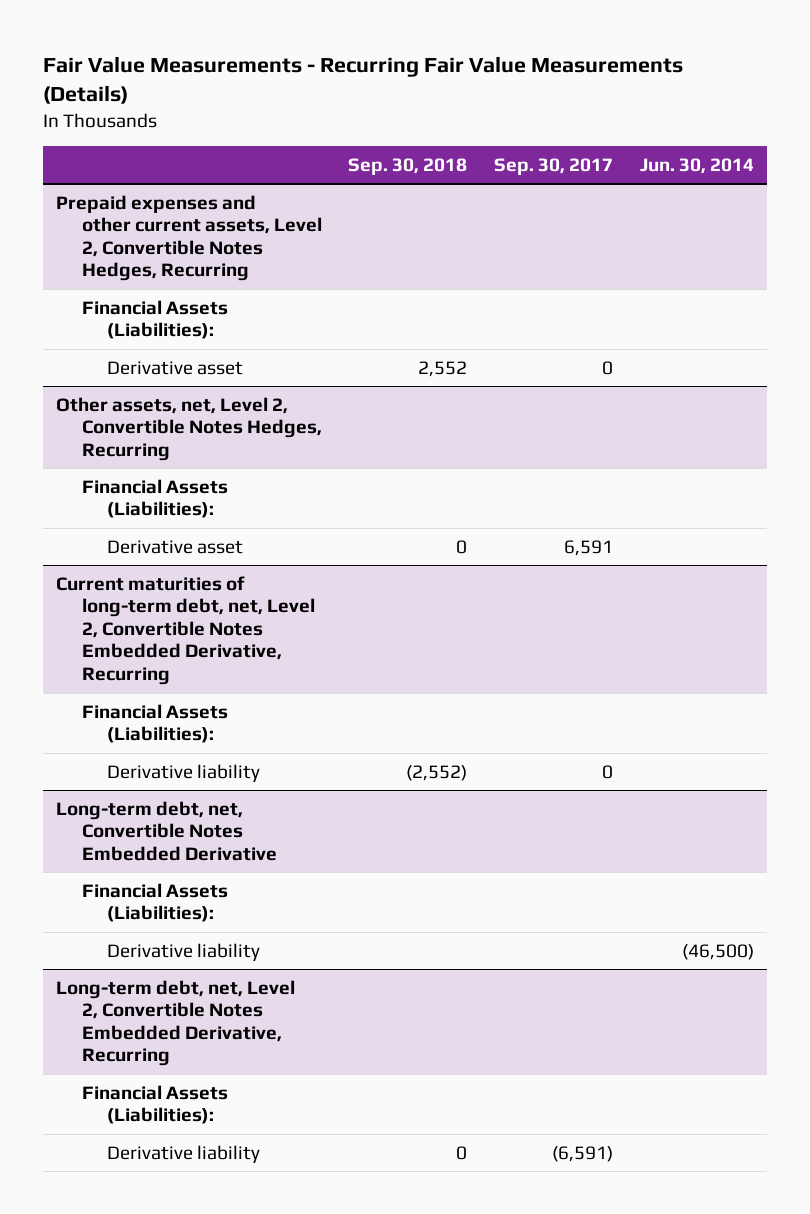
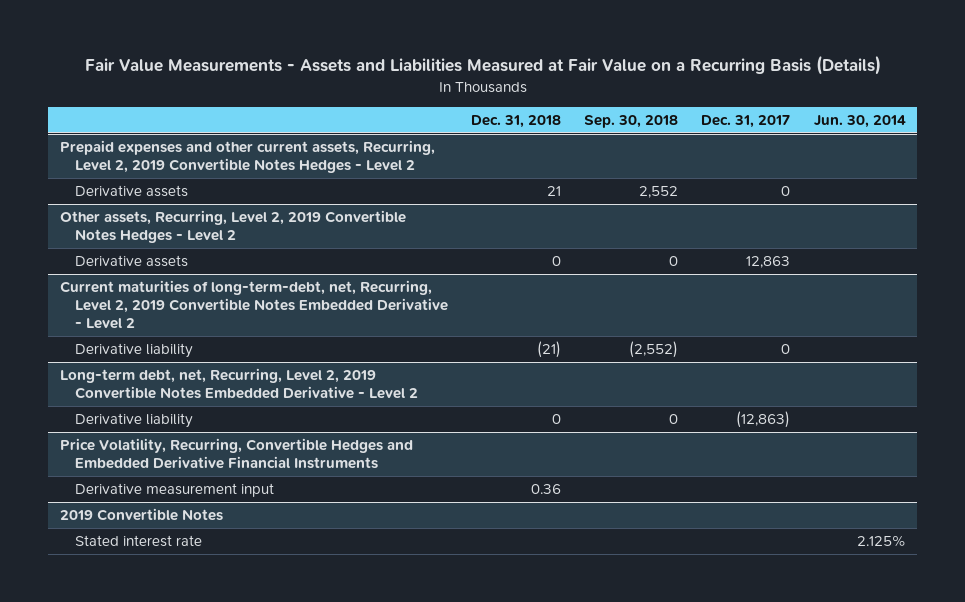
[42,56,683,105] Fair Value Measurements - Recurring Fair Value Measurements (Details) -> [84,55,881,76] Fair Value Measurements - Assets and Liabilities Measured at Fair Value on a Recurring Basis (Details)
[493,157,613,175] Sep. 30, 2017 -> none
none -> [471,114,562,128] Dec. 31, 2018
none -> [701,114,791,128] Dec. 31, 2017
[81,299,228,340] Financial Assets (Liabilities): -> none
[81,478,228,519] Financial Assets (Liabilities): -> none
[81,703,228,744] Financial Assets (Liabilities): -> none
[56,194,322,282] Prepaid expenses and other current assets, Level 2, Convertible Notes Hedges, Recurring -> [59,140,435,173] Prepaid expenses and other current assets, Recurring, Level 2, 2019 Convertible Notes Hedges - Level 2
[106,360,243,375] Derivative asset -> [75,185,189,198] Derivative assets
[56,396,322,461] Other assets, net, Level 2, Convertible Notes Hedges, Recurring -> [59,210,406,243] Other assets, Recurring, Level 2, 2019 Convertible Notes Hedges - Level 2
[106,539,243,554] Derivative asset -> [75,255,189,268] Derivative assets
[56,575,315,685] Current maturities of long-term debt, net, Level 2, Convertible Notes Embedded Derivative, Recurring -> [59,280,449,329] Current maturities of long-term-debt, net, Recurring, Level 2, 2019 Convertible Notes Embedded Derivative - Level 2
[56,800,277,861] Long-term debt, net, Convertible Notes Embedded Derivative -> none
[81,882,228,923] Financial Assets (Liabilities): -> none
[106,942,260,961] Derivative liability -> none
[81,1084,228,1125] Financial Assets (Liabilities): -> none
[56,979,296,1067] Long-term debt, net, Level 2, Convertible Notes Embedded Derivative, Recurring -> [59,368,419,399] Long-term debt, net, Recurring, Level 2, 2019 Convertible Notes Embedded Derivative - Level 2
none -> [59,438,413,469] Price Volatility, Recurring, Convertible Hedges and Embedded Derivative Financial Instruments
none -> [75,483,275,498] Derivative measurement input
none -> [59,508,223,522] 2019 Convertible Notes
none -> [75,535,203,548] Stated interest rate

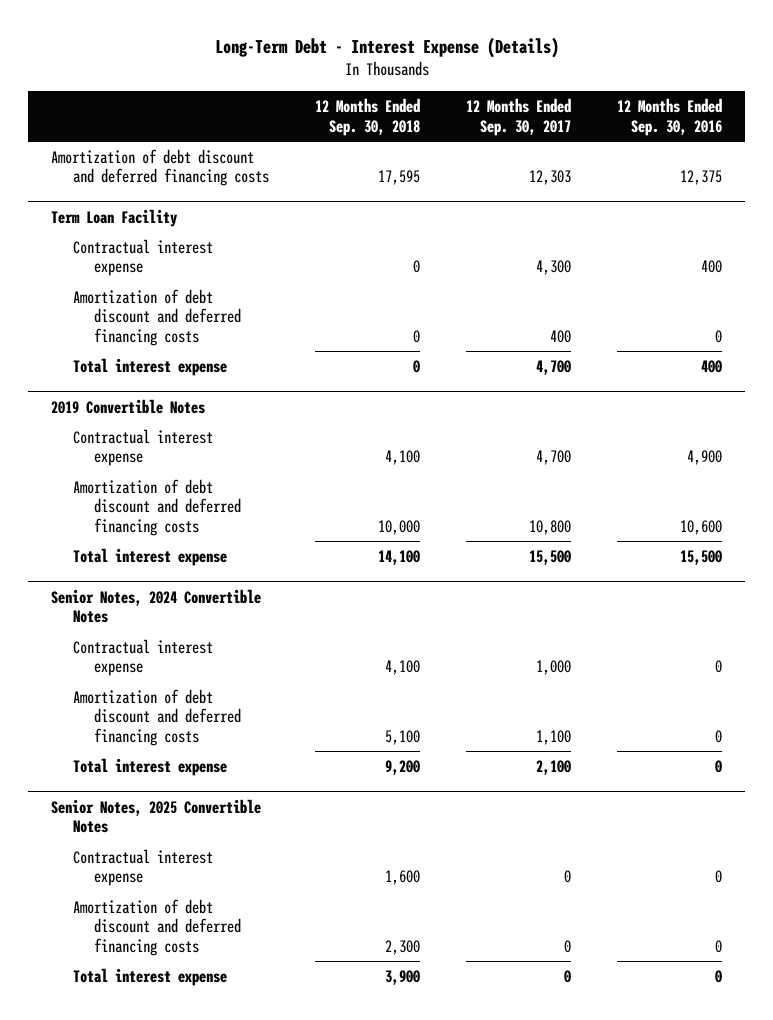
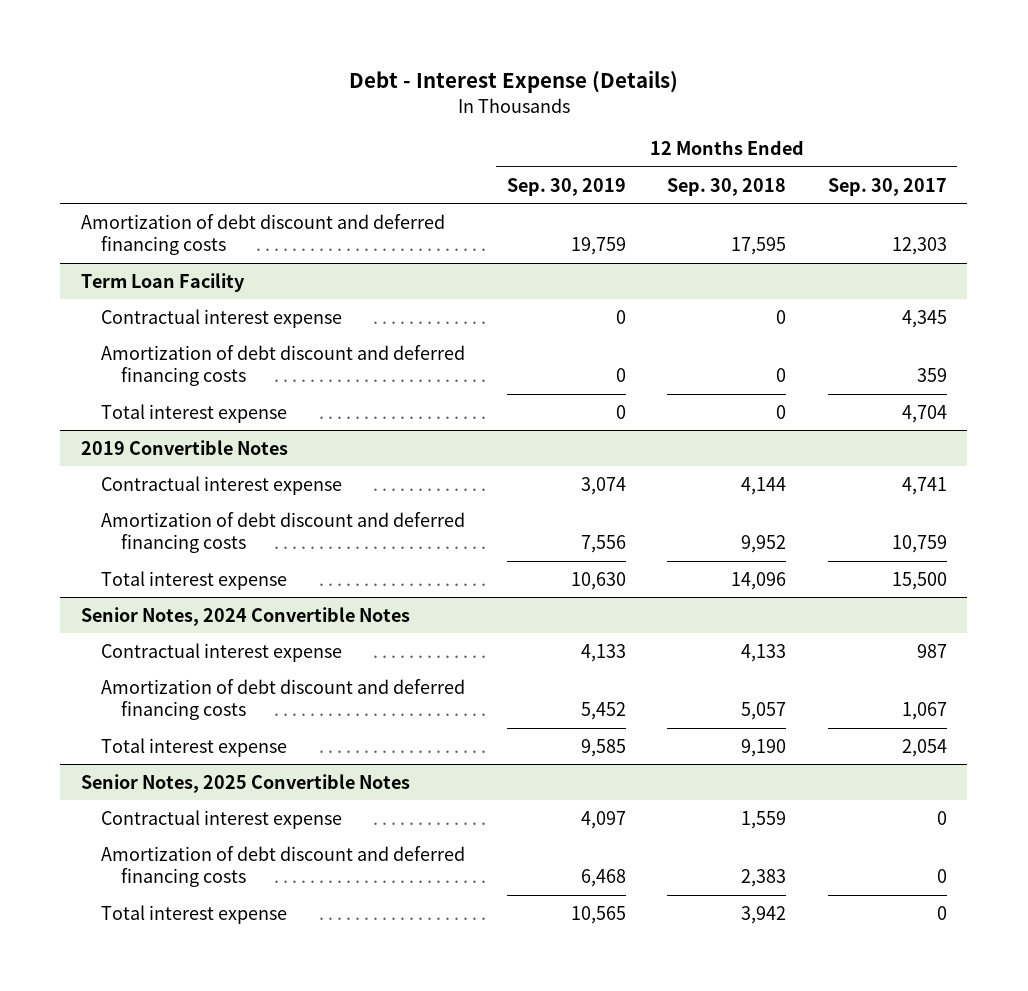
[214,37,559,59] Long-Term Debt - Interest Expense (Details) -> [348,70,678,94] Debt - Interest Expense (Details)
[617,98,723,136] 12 Months Ended Sep. 30, 2016 -> none
none -> [506,177,626,196] Sep. 30, 2019
[535,260,571,276] 4,300 -> [901,309,947,328] 4,345
[549,329,571,343] 400 -> [916,368,947,383] 359
[535,359,571,375] 4,700 -> [901,404,947,423] 4,704
[384,450,420,466] 4,100 -> [741,476,787,495] 4,144
[535,450,571,466] 4,700 -> [901,476,947,495] 4,741
[377,519,420,535] 10,000 -> [741,535,787,554] 9,952
[528,519,571,535] 10,800 -> [891,535,947,554] 10,759
[377,549,420,565] 14,100 -> [731,571,787,590] 14,096
[384,660,420,676] 4,100 -> [741,643,787,662] 4,133
[535,660,571,676] 1,000 -> [916,643,947,658] 987
[384,729,420,745] 5,100 -> [741,702,787,721] 5,057
[535,729,571,745] 1,100 -> [901,702,947,721] 1,067
[384,759,420,775] 9,200 -> [741,738,787,757] 9,190
[535,759,571,775] 2,100 -> [901,738,947,757] 2,054
[384,870,420,886] 1,600 -> [741,810,787,829] 1,559
[384,939,420,955] 2,300 -> [741,869,787,888] 2,383
[384,969,420,985] 3,900 -> [741,905,787,924] 3,942

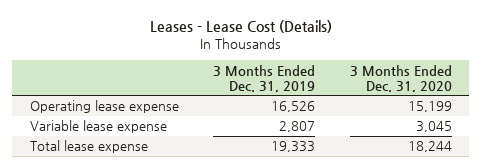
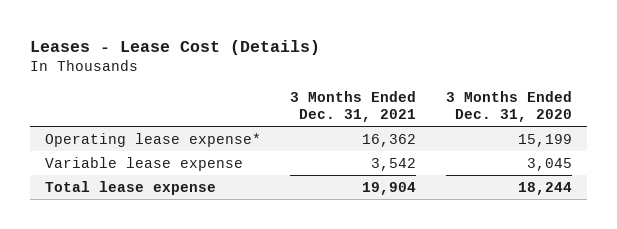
[213,64,316,92] 3 Months Ended Dec. 31, 2019 -> none
none -> [290,91,417,122] 3 Months Ended Dec. 31, 2021
[29,100,179,114] Operating lease expense -> [44,132,261,147] Operating lease expense*

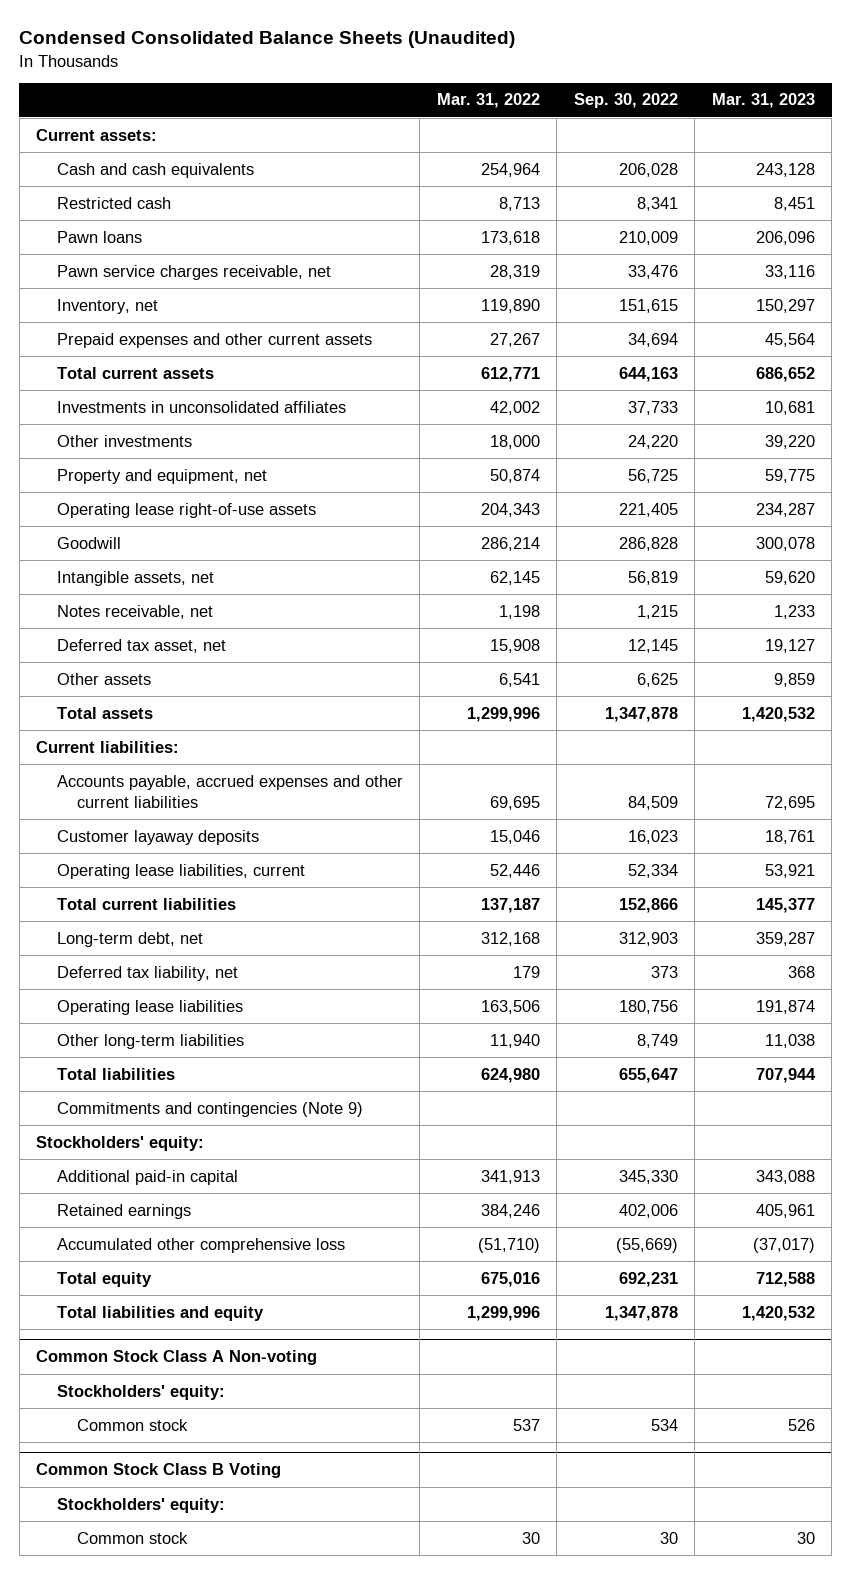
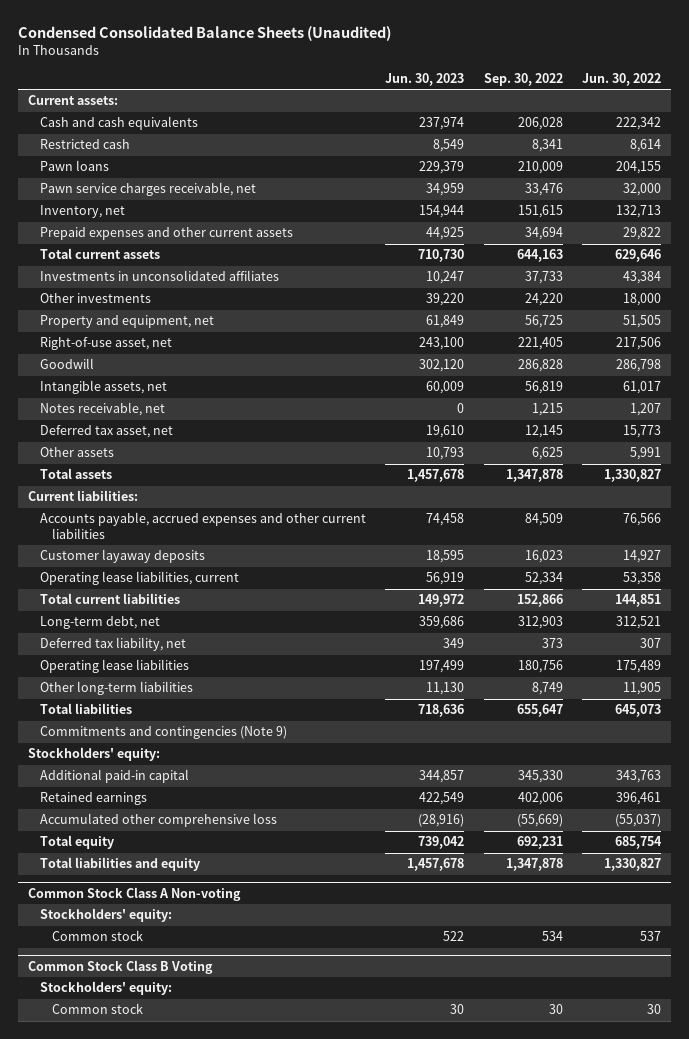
[436,93,540,109] Mar. 31, 2022 -> none
[711,93,815,109] Mar. 31, 2023 -> none
none -> [385,73,465,87] Jun. 30, 2023
none -> [582,73,662,87] Jun. 30, 2022
[56,502,316,518] Operating lease right-of-use assets -> [39,337,172,351] Right-of-use asset, net

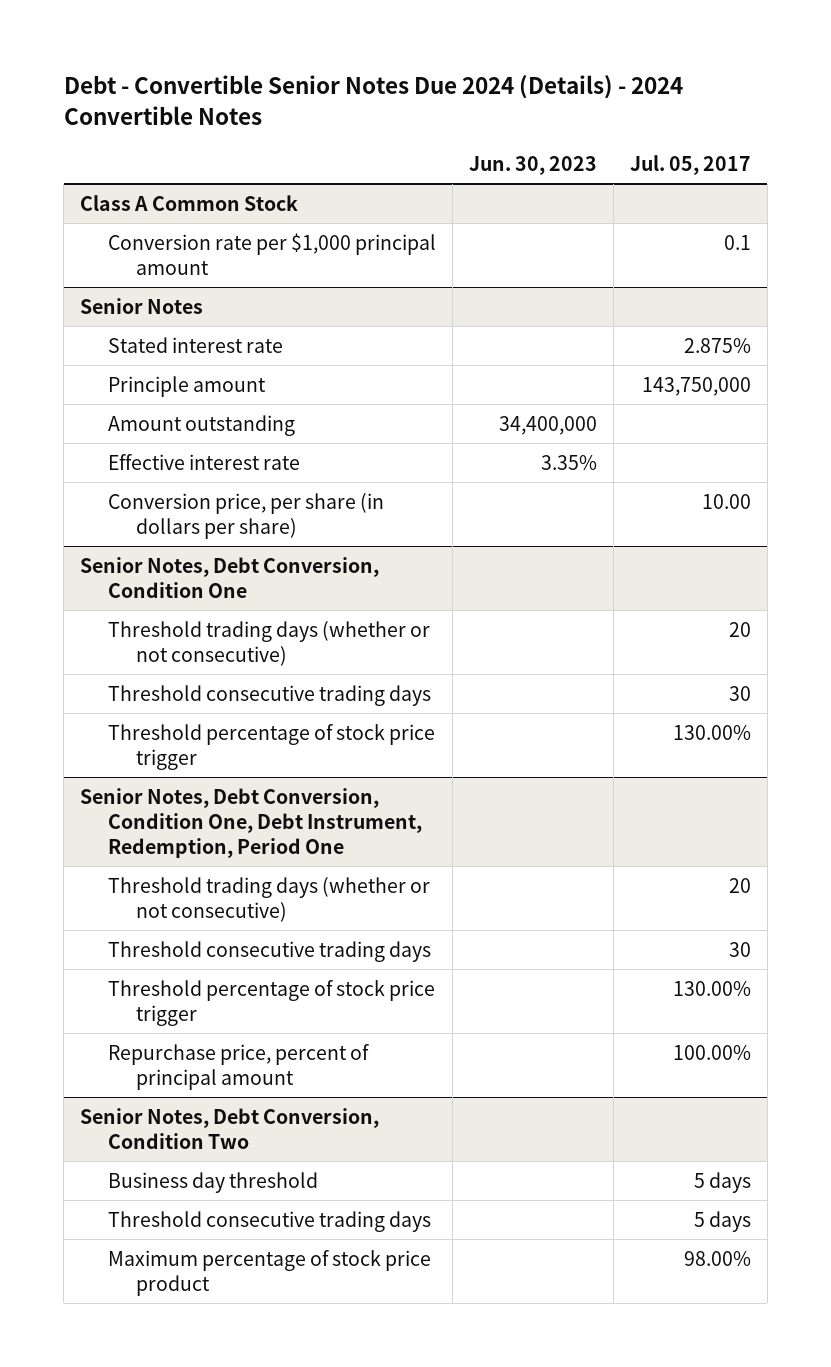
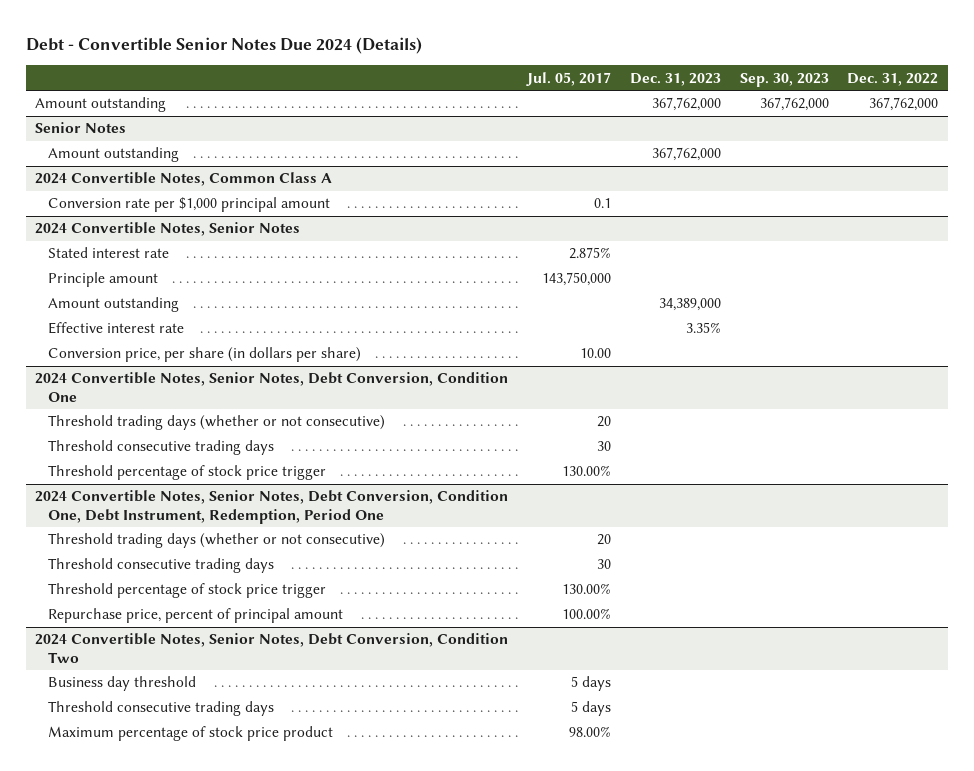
[63,75,683,125] Debt - Convertible Senior Notes Due 2024 (Details) - 2024 Convertible Notes -> [26,36,423,54] Debt - Convertible Senior Notes Due 2024 (Details)
[468,155,597,175] Jun. 30, 2023 -> none
none -> [629,72,721,86] Dec. 31, 2023
none -> [739,72,829,87] Sep. 30, 2023
none -> [847,72,939,86] Dec. 31, 2022
[80,194,299,211] Class A Common Stock -> none
[108,232,437,275] Conversion rate per $1,000 principal amount -> none
none -> [35,97,167,113] Amount outstanding
none -> [47,147,179,163] Amount outstanding
none -> [35,172,333,187] 2024 Convertible Notes, Common Class A
none -> [47,197,330,213] Conversion rate per $1,000 principal amount
none -> [35,222,301,237] 2024 Convertible Notes, Senior Notes
[80,556,380,598] Senior Notes, Debt Conversion, Condition One -> [35,372,509,402] 2024 Convertible Notes, Senior Notes, Debt Conversion, Condition One
[80,787,423,859] Senior Notes, Debt Conversion, Condition One, Debt Instrument, Redemption, Period One -> [35,490,509,524] 2024 Convertible Notes, Senior Notes, Debt Conversion, Condition One, Debt Instrument, Redemption, Period One
[80,1107,380,1149] Senior Notes, Debt Conversion, Condition Two -> [35,633,509,663] 2024 Convertible Notes, Senior Notes, Debt Conversion, Condition Two

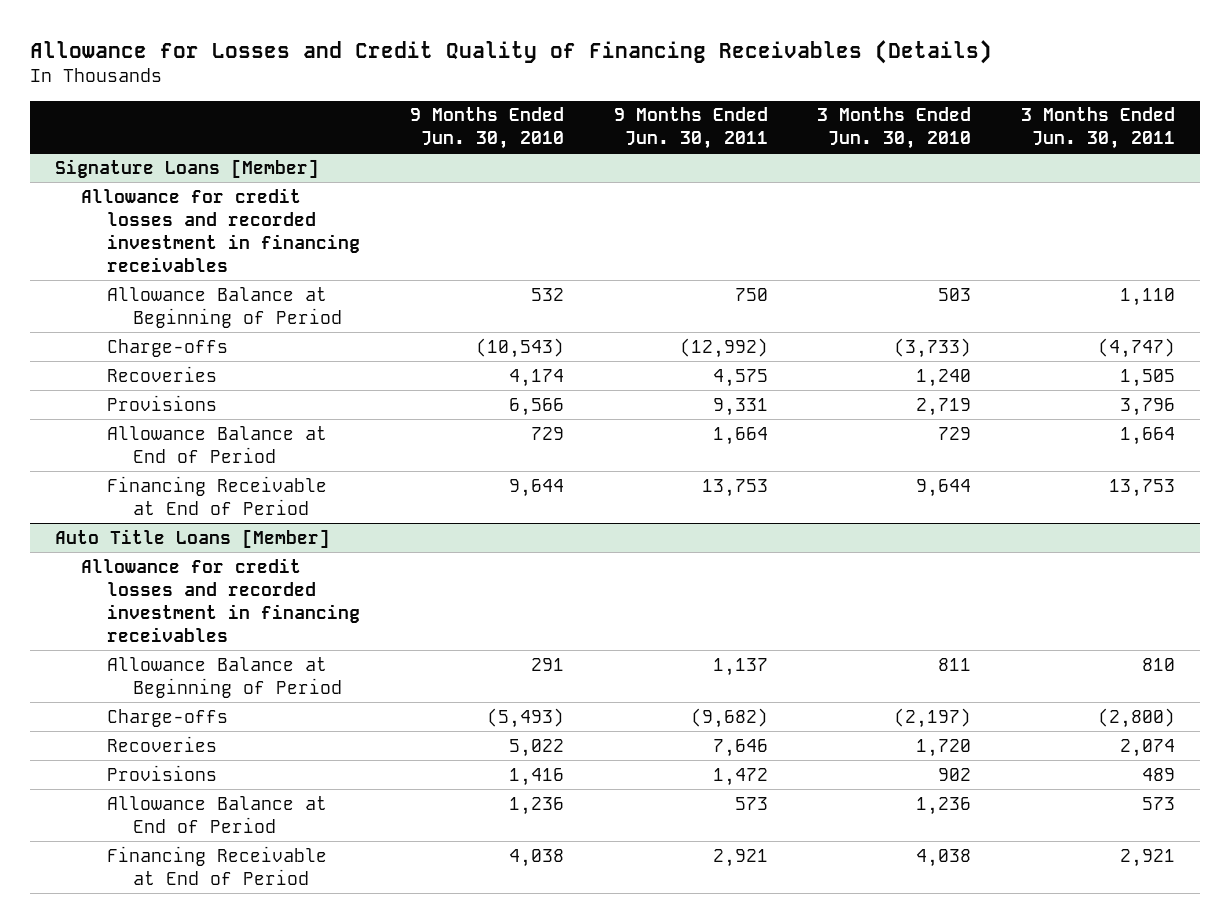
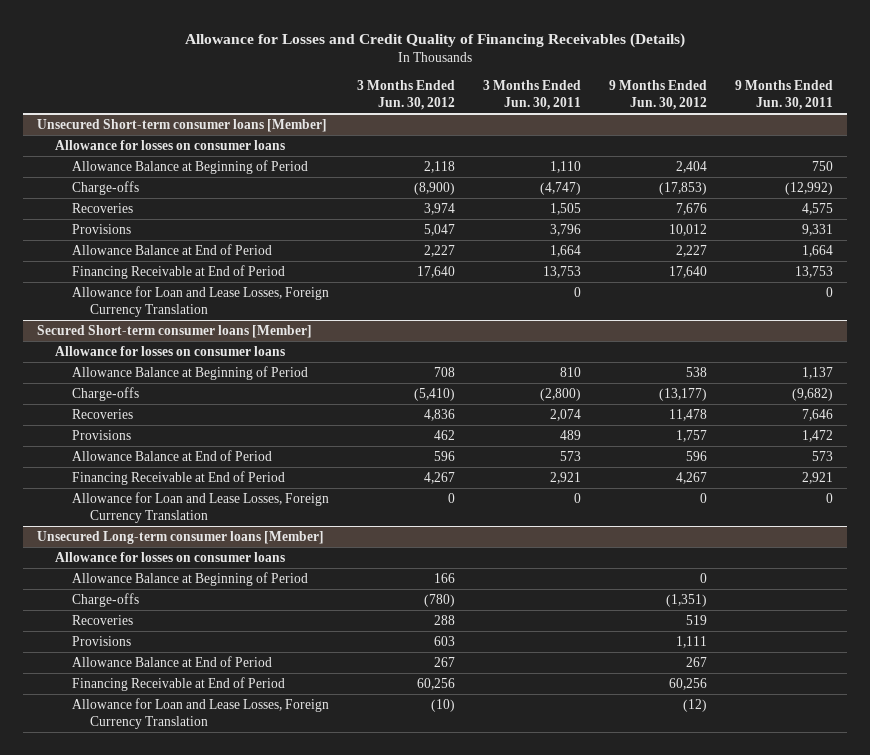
[409,107,564,150] 9 Months Ended Jun. 30, 2010 -> none
[817,107,972,150] 3 Months Ended Jun. 30, 2010 -> none
none -> [357,80,456,111] 3 Months Ended Jun. 30, 2012
none -> [608,80,707,111] 9 Months Ended Jun. 30, 2012
[54,158,319,178] Signature Loans [Member] -> none
none -> [36,118,327,132] Unsecured Short-term consumer loans [Member]
[80,187,360,273] Allowance for credit losses and recorded investment in financing receivables -> [54,139,285,150] Allowance for losses on consumer loans
[54,528,330,548] Auto Title Loans [Member] -> none
none -> [72,285,330,317] Allowance for Loan and Lease Losses, Foreign Currency Translation
none -> [36,324,312,338] Secured Short-term consumer loans [Member]
[80,557,360,643] Allowance for credit losses and recorded investment in financing receivables -> [54,345,285,356] Allowance for losses on consumer loans
none -> [72,491,330,523] Allowance for Loan and Lease Losses, Foreign Currency Translation
none -> [36,530,324,544] Unsecured Long-term consumer loans [Member]
none -> [54,551,285,562] Allowance for losses on consumer loans
none -> [72,571,309,586] Allowance Balance at Beginning of Period
none -> [72,592,140,607] Charge-offs
none -> [72,614,134,625] Recoveries
none -> [72,635,132,646] Provisions
none -> [72,655,273,667] Allowance Balance at End of Period
none -> [72,676,286,691] Financing Receivable at End of Period
none -> [72,697,330,729] Allowance for Loan and Lease Losses, Foreign Currency Translation

